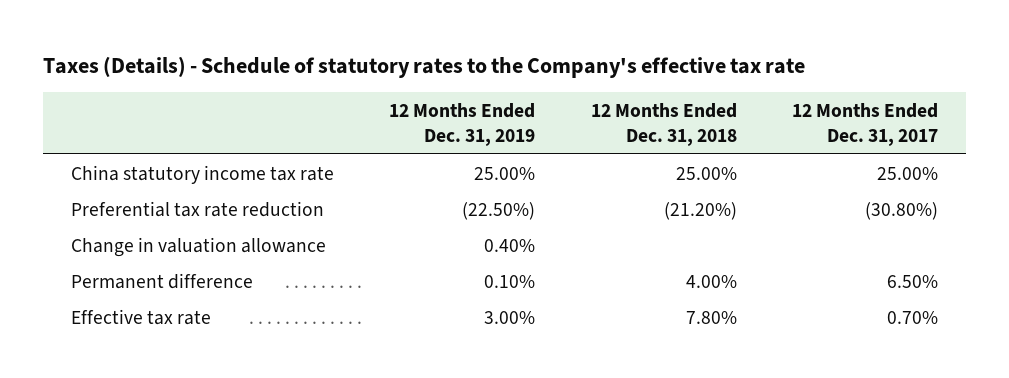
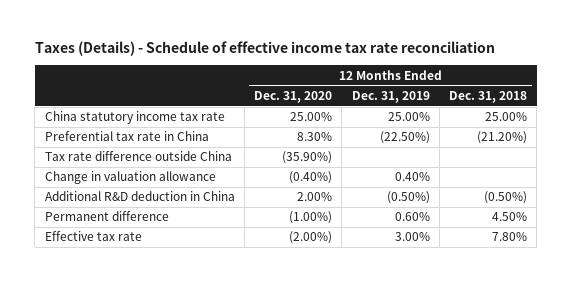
[43,56,806,79] Taxes (Details) - Schedule of statutory rates to the Company's effective tax rate -> [34,41,495,57] Taxes (Details) - Schedule of effective income tax rate reconciliation
[792,103,939,147] 12 Months Ended Dec. 31, 2017 -> none
none -> [254,91,333,104] Dec. 31, 2020
[70,200,324,217] Preferential tax rate reduction -> [44,131,209,142] Preferential tax rate in China
none -> [44,151,232,162] Tax rate difference outside China
none -> [44,191,235,202] Additional R&D deduction in China
[484,274,536,288] 0.10% -> [394,212,430,222] 0.60%
[685,274,737,288] 4.00% -> [491,212,527,222] 4.50%

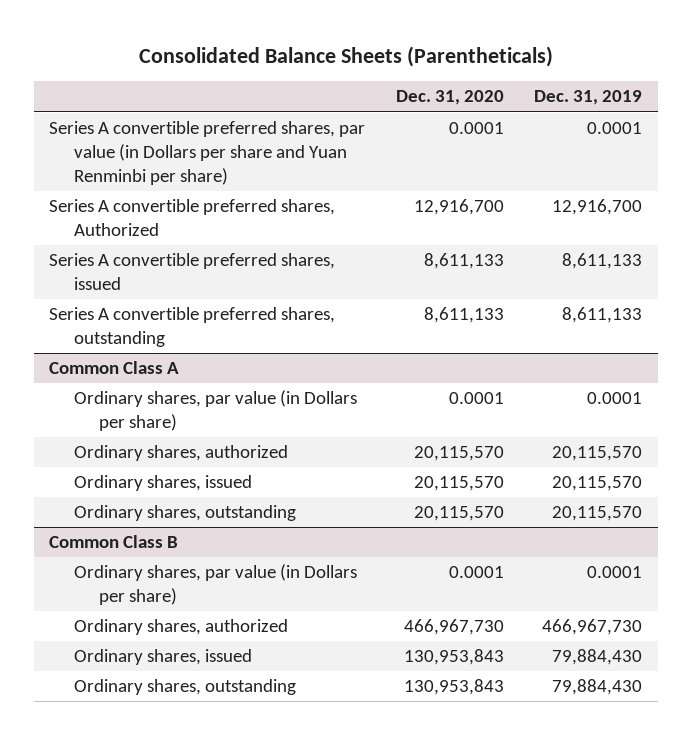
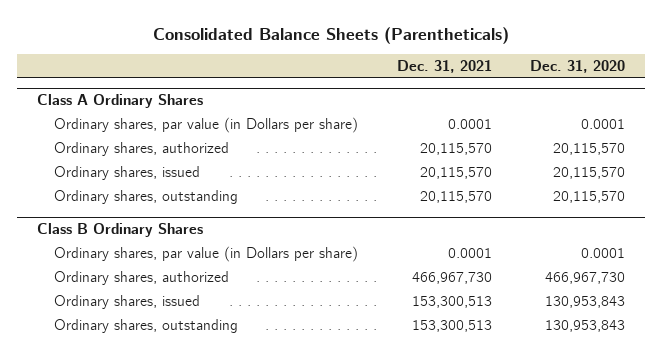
[534,90,643,106] Dec. 31, 2019 -> none
none -> [396,59,492,73] Dec. 31, 2021
[49,121,366,186] Series A convertible preferred shares, par value (in Dollars per share and Yuan Renminbi per share) -> none
[49,199,336,237] Series A convertible preferred shares, Authorized -> none
[49,253,336,291] Series A convertible preferred shares, issued -> none
[49,307,336,348] Series A convertible preferred shares, outstanding -> none
[49,361,180,375] Common Class A -> [36,93,203,108] Class A Ordinary Shares
[49,535,179,549] Common Class B -> [36,222,203,237] Class B Ordinary Shares

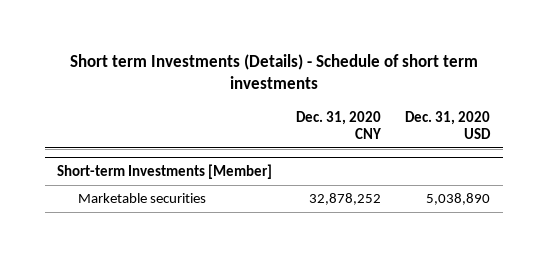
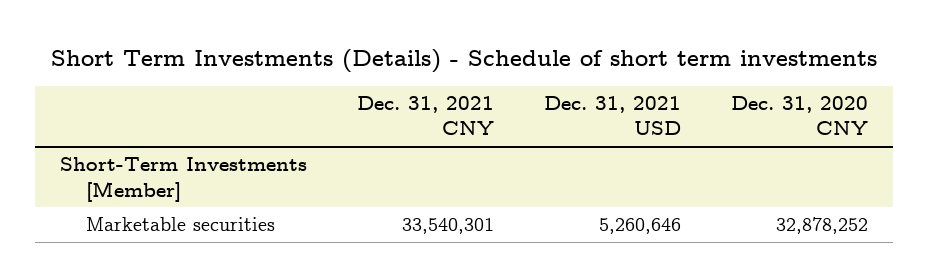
[69,53,478,89] Short term Investments (Details) - Schedule of short term investments -> [51,48,878,73] Short Term Investments (Details) - Schedule of short term investments
[405,110,492,139] Dec. 31, 2020 USD -> none
none -> [357,96,495,136] Dec. 31, 2021 CNY
none -> [544,96,682,136] Dec. 31, 2021 USD
[56,163,272,179] Short-term Investments [Member] -> [60,157,308,202] Short-Term Investments [Member]

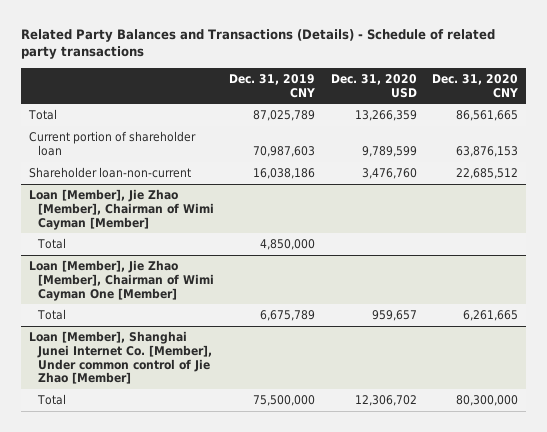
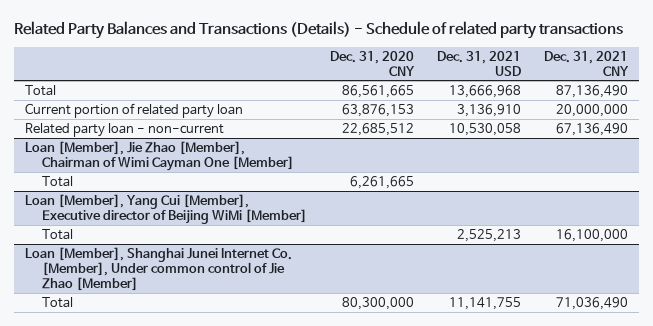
[229,73,316,98] Dec. 31, 2019 CNY -> none
[330,73,417,98] Dec. 31, 2020 USD -> none
none -> [436,50,521,76] Dec. 31, 2021 USD
none -> [543,50,629,76] Dec. 31, 2021 CNY
[29,189,215,230] Loan [Member], Jie Zhao [Member], Chairman of Wimi Cayman [Member] -> none
[37,238,67,250] Total -> none
[29,131,197,156] Current portion of shareholder loan -> [25,102,244,118] Current portion of related party loan
[29,167,192,179] Shareholder loan-non-current -> [25,122,225,137] Related party loan - non-current
none -> [25,193,308,224] Loan [Member], Yang Cui [Member], Executive director of Beijing WiMi [Member]
none -> [42,228,74,240] Total

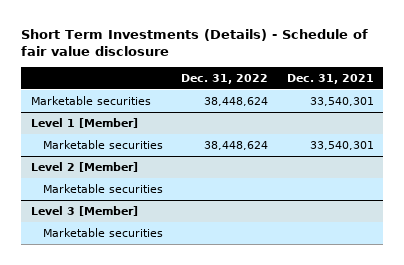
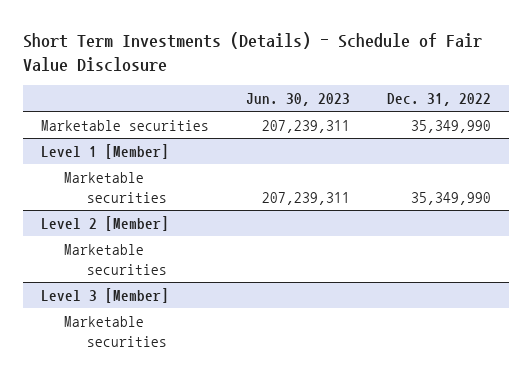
[21,28,369,56] Short Term Investments (Details) - Schedule of fair value disclosure -> [22,32,482,72] Short Term Investments (Details) - Schedule of Fair Value Disclosure
[286,73,374,84] Dec. 31, 2021 -> none
none -> [245,93,350,107] Jun. 30, 2023
[204,97,269,107] 38,448,624 -> [410,119,491,133] 35,349,990
[204,141,269,151] 38,448,624 -> [410,191,491,205] 35,349,990

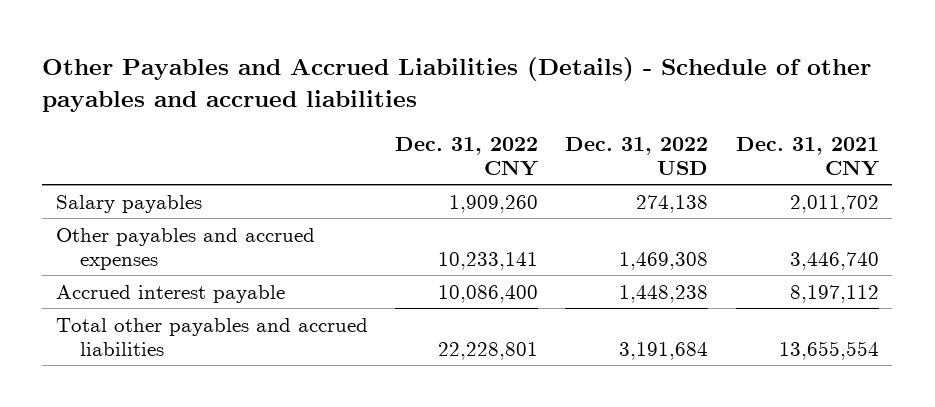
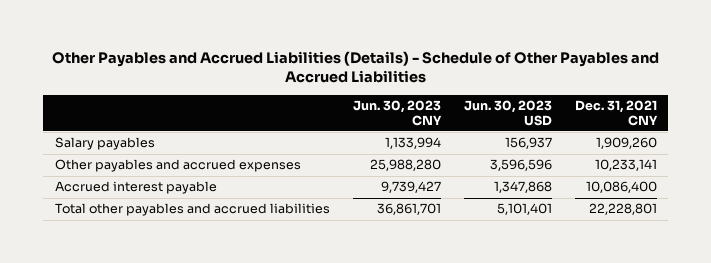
[42,56,872,112] Other Payables and Accrued Liabilities (Details) - Schedule of other payables and accrued liabilities -> [51,50,659,84] Other Payables and Accrued Liabilities (Details) - Schedule of Other Payables and Accrued Liabilities
[395,136,539,177] Dec. 31, 2022 CNY -> none
[565,136,709,176] Dec. 31, 2022 USD -> none
none -> [352,100,442,126] Jun. 30, 2023 CNY
none -> [463,100,552,126] Jun. 30, 2023 USD
[789,194,879,213] 2,011,702 -> [595,137,657,150] 1,909,260
[789,251,879,270] 3,446,740 -> [594,159,657,172] 10,233,141
[789,284,879,303] 8,197,112 -> [585,181,657,194] 10,086,400
[778,340,879,360] 13,655,554 -> [588,203,657,216] 22,228,801

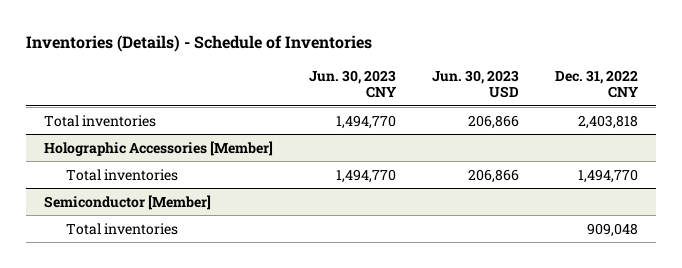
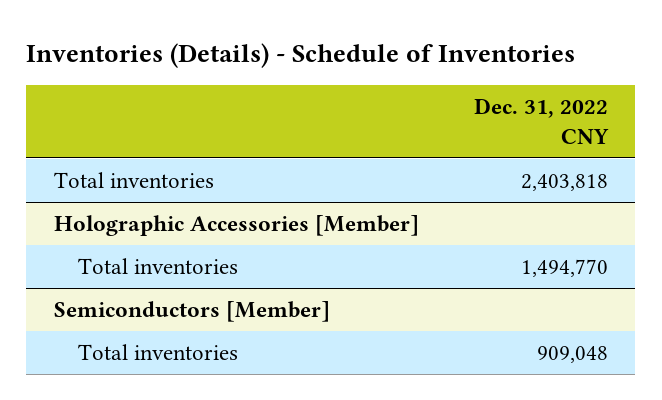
[309,69,398,99] Jun. 30, 2023 CNY -> none
[432,69,520,99] Jun. 30, 2023 USD -> none
[44,194,212,210] Semiconductor [Member] -> [53,300,330,322] Semiconductors [Member]

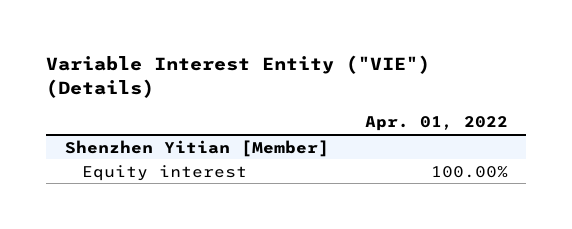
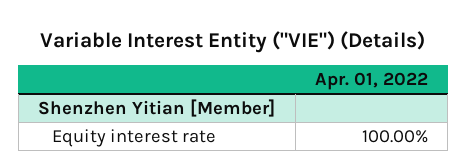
[82,164,248,181] Equity interest -> [51,128,216,147] Equity interest rate

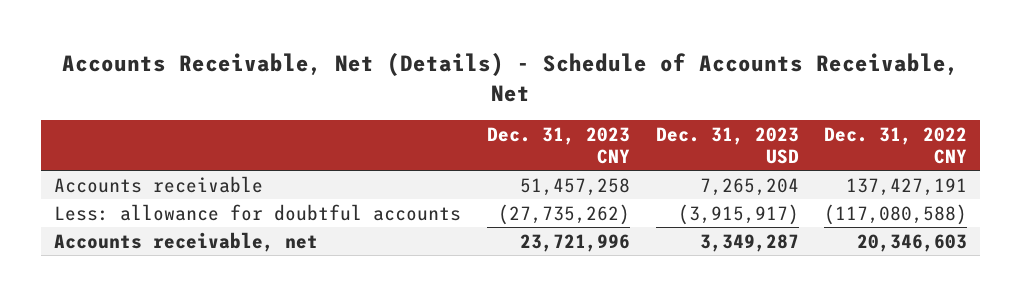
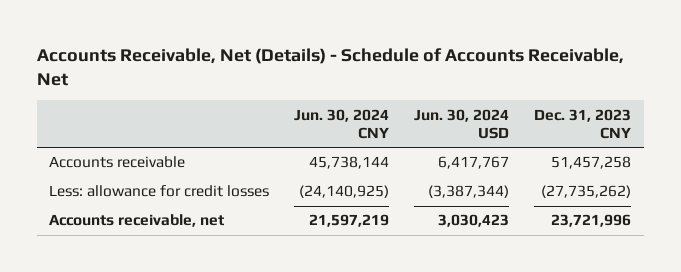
[655,126,799,165] Dec. 31, 2023 USD -> none
[824,126,968,165] Dec. 31, 2022 CNY -> none
none -> [294,108,390,139] Jun. 30, 2024 CNY
none -> [414,108,510,139] Jun. 30, 2024 USD
[54,203,462,221] Less: allowance for doubtful accounts -> [49,185,270,198] Less: allowance for credit losses

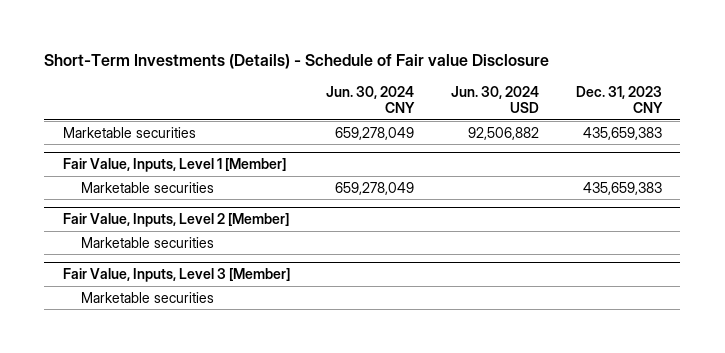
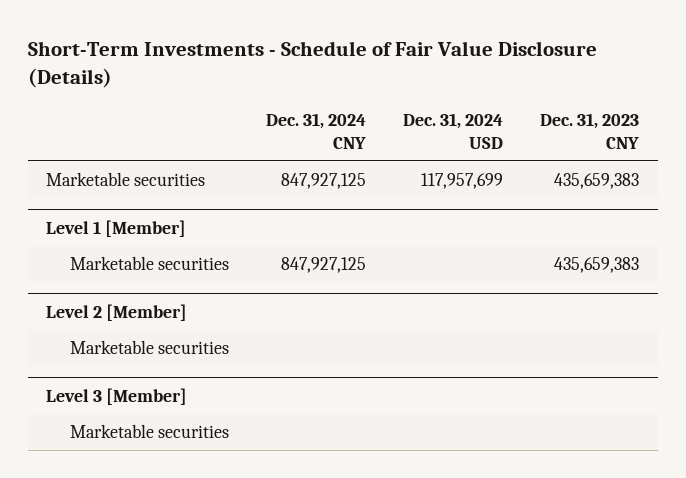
[44,53,550,69] Short-Term Investments (Details) - Schedule of Fair value Disclosure -> [27,40,597,88] Short-Term Investments - Schedule of Fair Value Disclosure (Details)
[326,85,416,114] Jun. 30, 2024 CNY -> none
[451,85,540,114] Jun. 30, 2024 USD -> none
none -> [266,112,367,149] Dec. 31, 2024 CNY
none -> [403,112,504,149] Dec. 31, 2024 USD
[62,158,286,173] Fair Value, Inputs, Level 1 [Member] -> [46,219,187,237] Level 1 [Member]
[62,213,289,228] Fair Value, Inputs, Level 2 [Member] -> [46,303,188,321] Level 2 [Member]
[62,268,290,283] Fair Value, Inputs, Level 3 [Member] -> [46,387,188,405] Level 3 [Member]

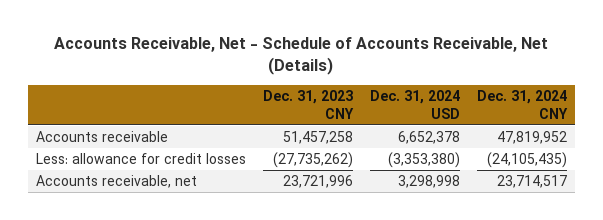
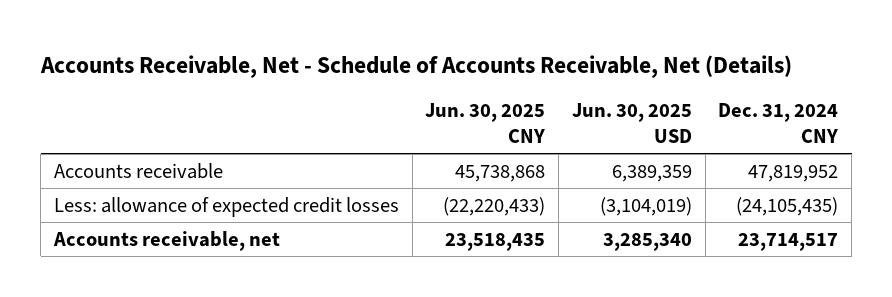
[263,89,355,119] Dec. 31, 2023 CNY -> none
[369,89,460,119] Dec. 31, 2024 USD -> none
none -> [425,102,546,144] Jun. 30, 2025 CNY
none -> [571,102,692,144] Jun. 30, 2025 USD
[36,152,247,164] Less: allowance for credit losses -> [53,196,399,217] Less: allowance of expected credit losses

